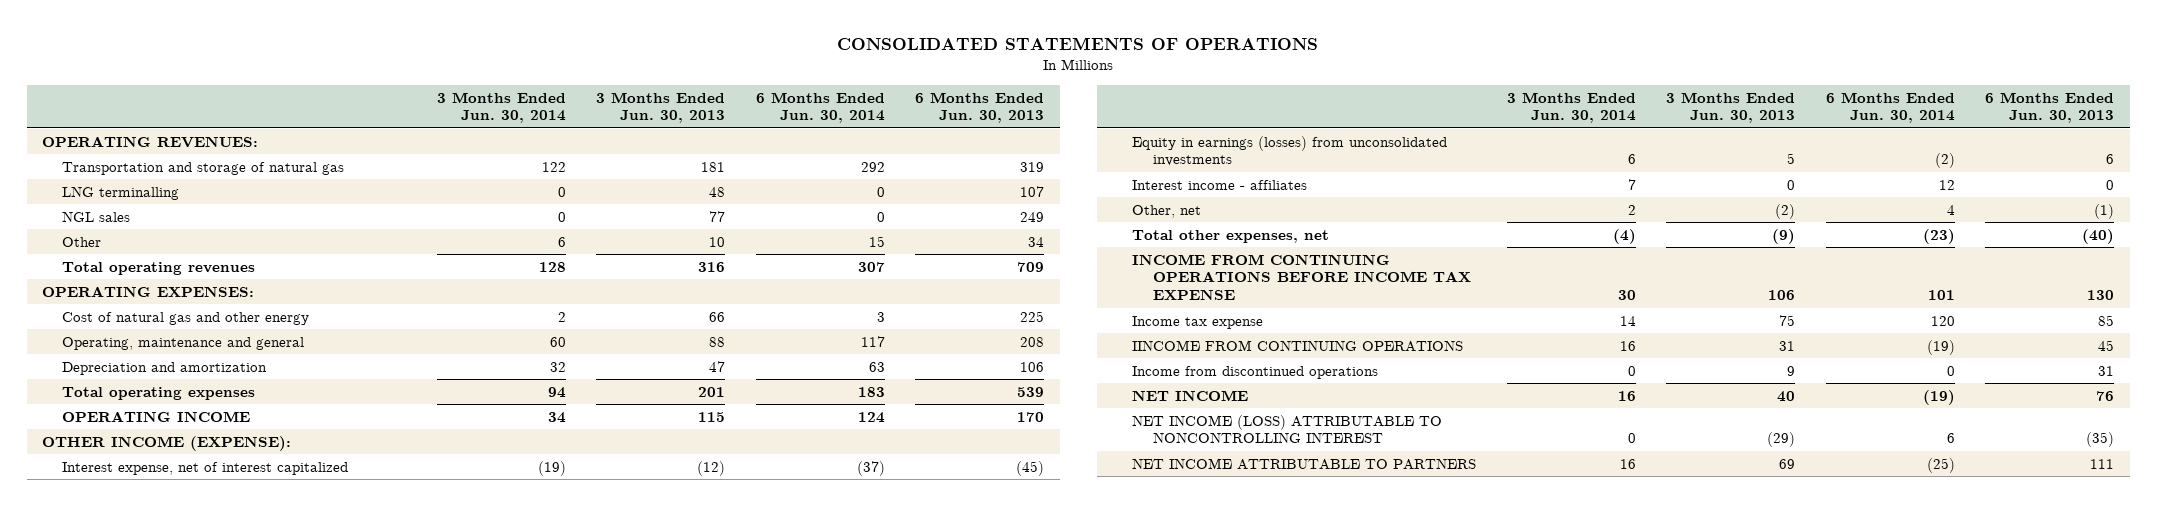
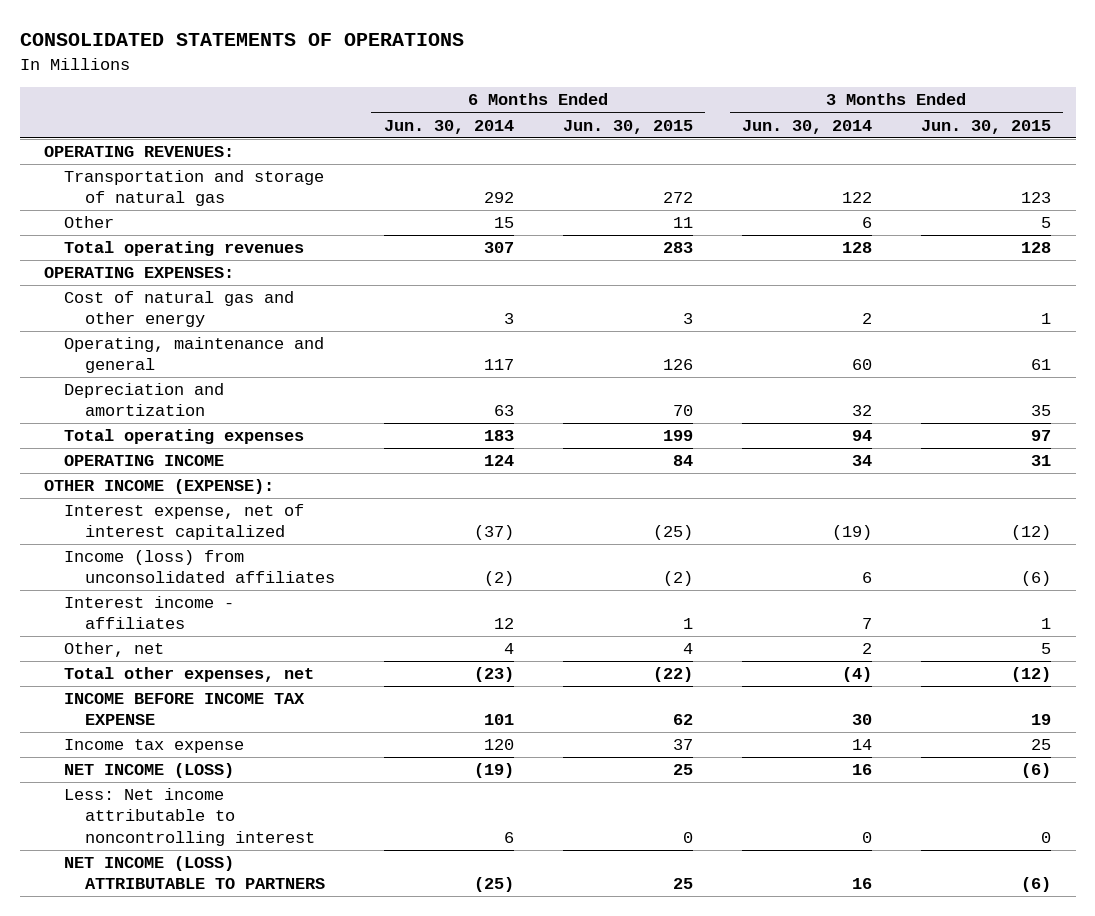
[596,91,726,124] 3 Months Ended Jun. 30, 2013 -> none
[915,91,1045,124] 6 Months Ended Jun. 30, 2013 -> none
none -> [562,119,693,134] Jun. 30, 2015
none -> [920,119,1051,134] Jun. 30, 2015
[62,185,180,200] LNG terminalling -> none
[62,210,131,222] NGL sales -> none
[1132,135,1448,167] Equity in earnings (losses) from unconsolidated investments -> [64,550,335,584] Income (loss) from unconsolidated affiliates
[1132,253,1471,301] INCOME FROM CONTINUING OPERATIONS BEFORE INCOME TAX EXPENSE -> [64,693,306,726] INCOME BEFORE INCOME TAX EXPENSE
[1132,339,1464,352] IINCOME FROM CONTINUING OPERATIONS -> none
[1132,365,1379,379] Income from discontinued operations -> none
[1132,389,1249,401] NET INCOME -> [64,763,235,779] NET INCOME (LOSS)
[1132,414,1443,444] NET INCOME (LOSS) ATTRIBUTABLE TO NONCONTROLLING INTEREST -> [64,788,315,846] Less: Net income attributable to noncontrolling interest
[1132,457,1477,470] NET INCOME ATTRIBUTABLE TO PARTNERS -> [64,856,325,890] NET INCOME (LOSS) ATTRIBUTABLE TO PARTNERS

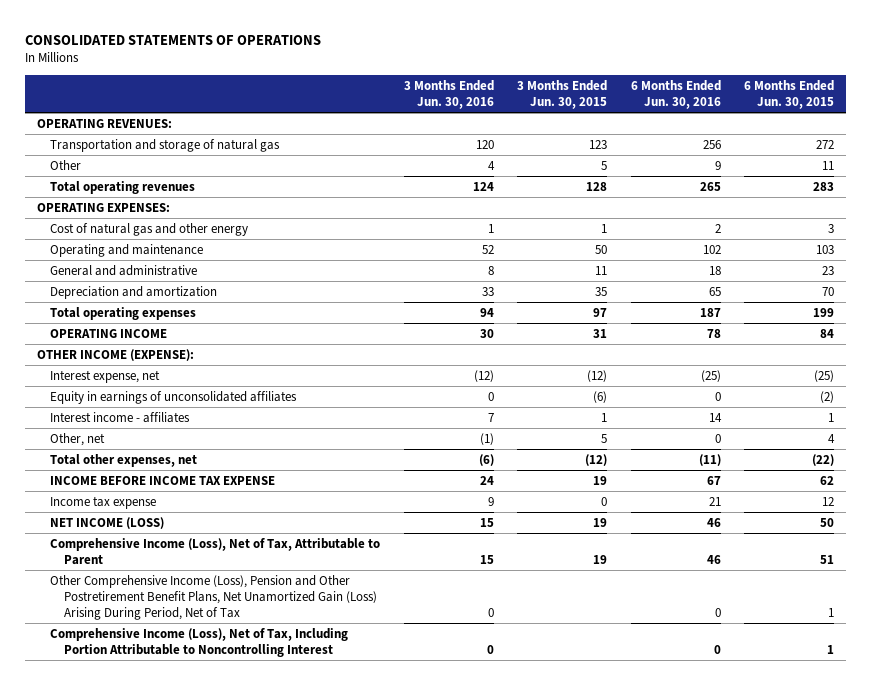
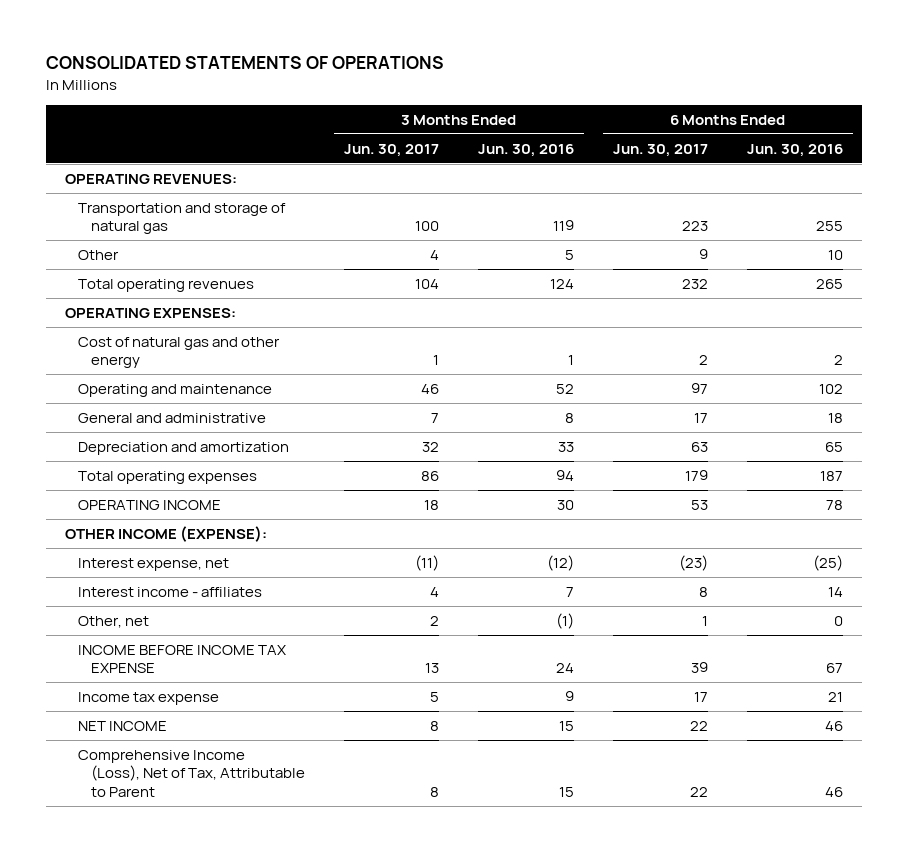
[517,79,608,109] 3 Months Ended Jun. 30, 2015 -> none
[744,79,835,109] 6 Months Ended Jun. 30, 2015 -> none
none -> [343,143,439,157] Jun. 30, 2017
none -> [612,143,708,157] Jun. 30, 2017
[475,139,494,149] 120 -> [552,220,574,232] 119
[702,139,721,149] 256 -> [815,221,843,232] 255
[487,160,495,170] 4 -> [564,249,574,260] 5
[714,160,721,170] 9 -> [827,249,843,260] 10
[50,390,298,404] Equity in earnings of unconsolidated affiliates -> none
[50,453,198,467] Total other expenses, net -> none
[50,516,165,529] NET INCOME (LOSS) -> [77,720,167,731] NET INCOME
[50,574,378,620] Other Comprehensive Income (Loss), Pension and Other Postretirement Benefit Plans, Net Unamortized Gain (Loss) Arising During Period, Net of Tax -> none
[50,627,349,657] Comprehensive Income (Loss), Net of Tax, Including Portion Attributable to Noncontrolling Interest -> none

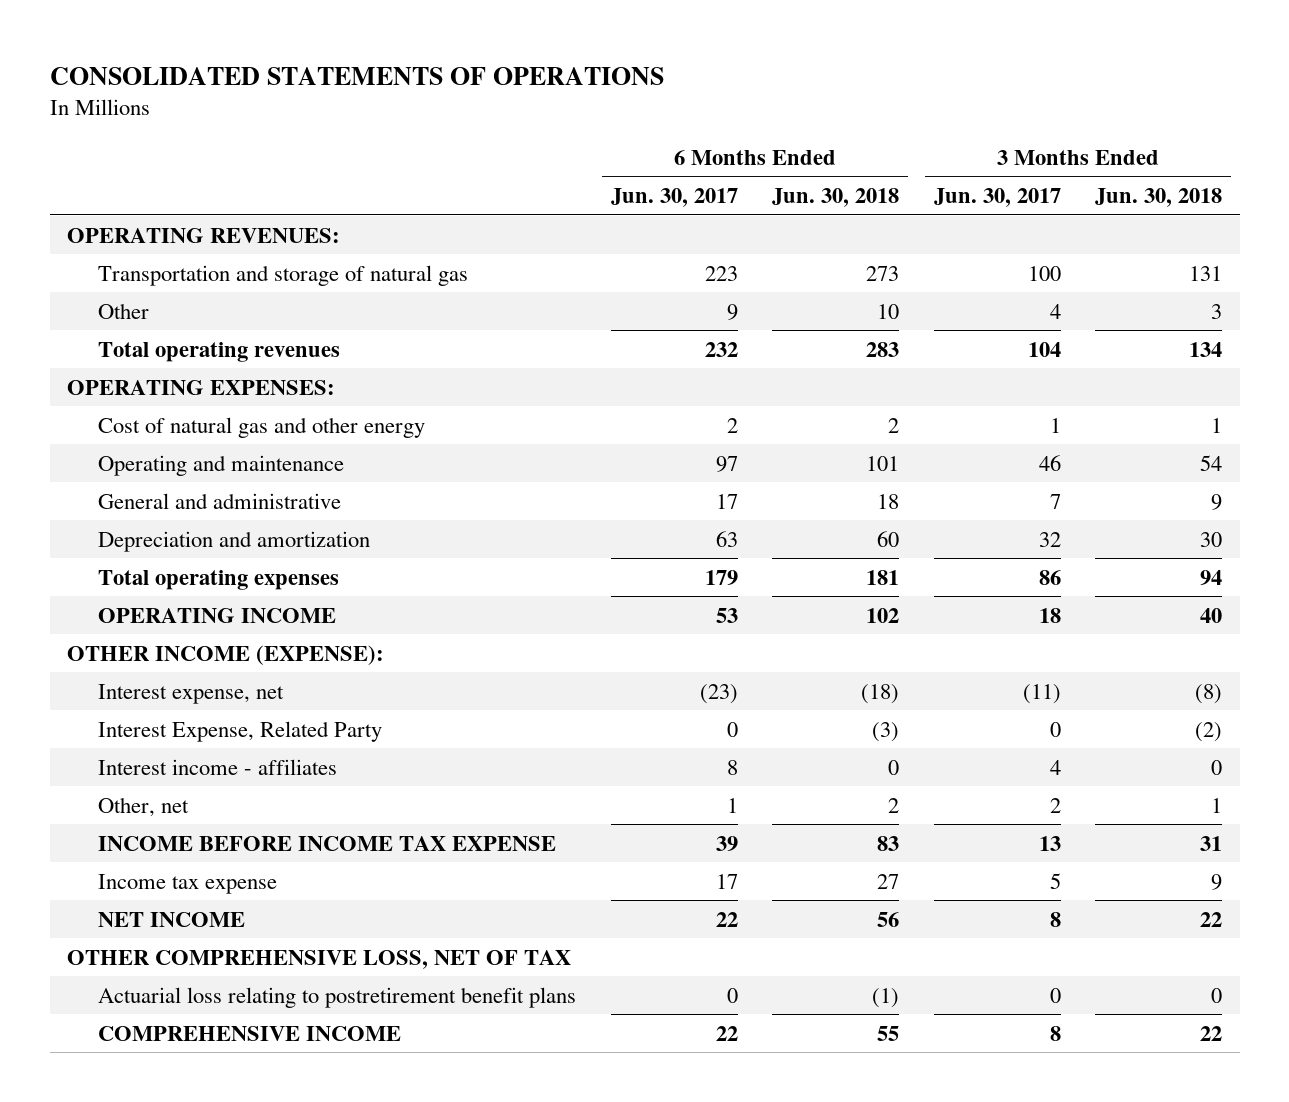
[477,143,574,157] Jun. 30, 2016 -> none
[746,143,843,157] Jun. 30, 2016 -> none
none -> [772,187,900,207] Jun. 30, 2018
none -> [1095,187,1223,207] Jun. 30, 2018
none -> [97,720,382,742] Interest Expense, Related Party
none -> [66,949,571,969] OTHER COMPREHENSIVE LOSS, NET OF TAX
none -> [97,986,576,1008] Actuarial loss relating to postretirement benefit plans
[77,749,305,797] Comprehensive Income (Loss), Net of Tax, Attributable to Parent -> [97,1025,401,1041] COMPREHENSIVE INCOME

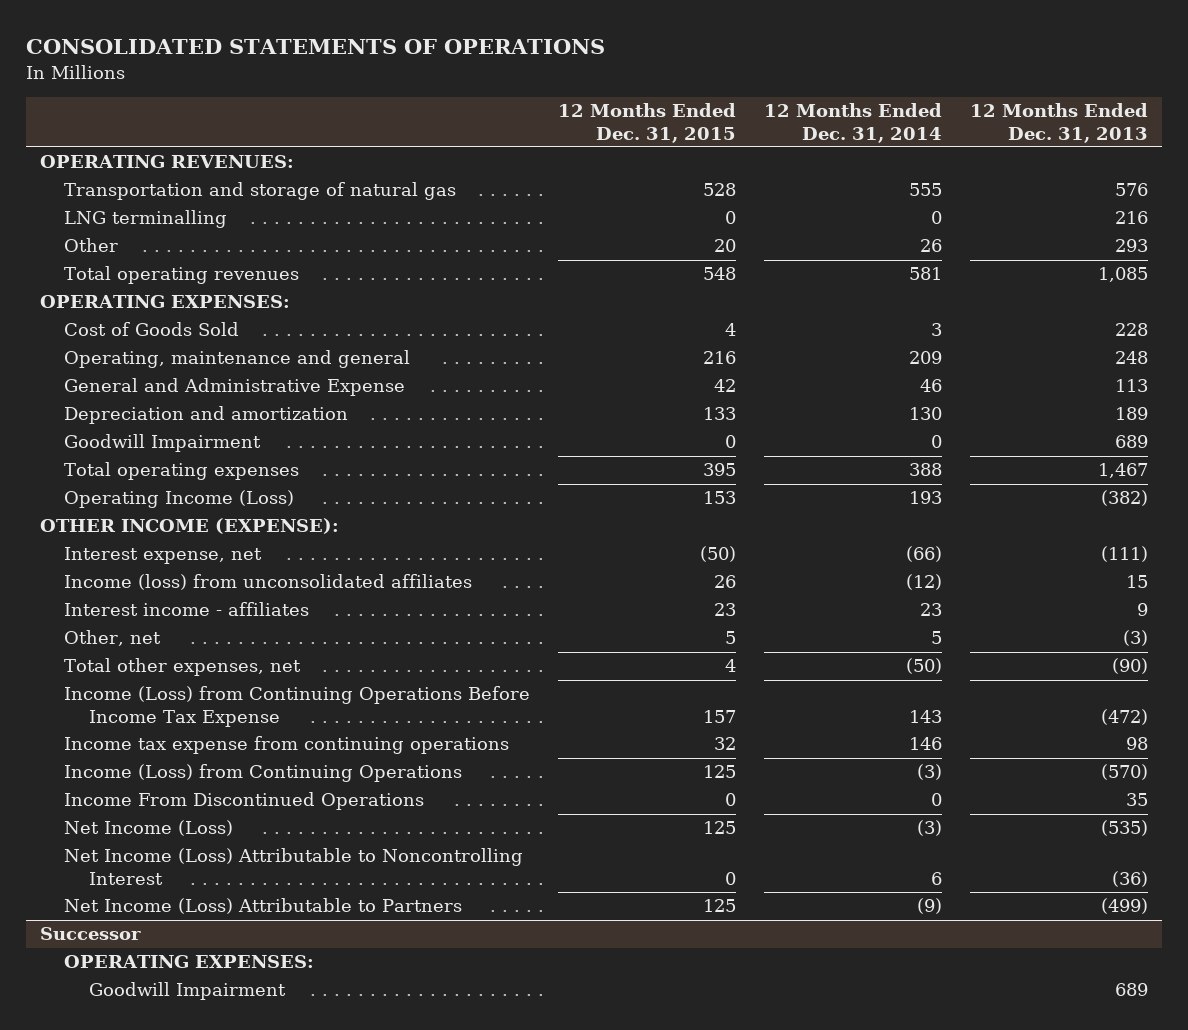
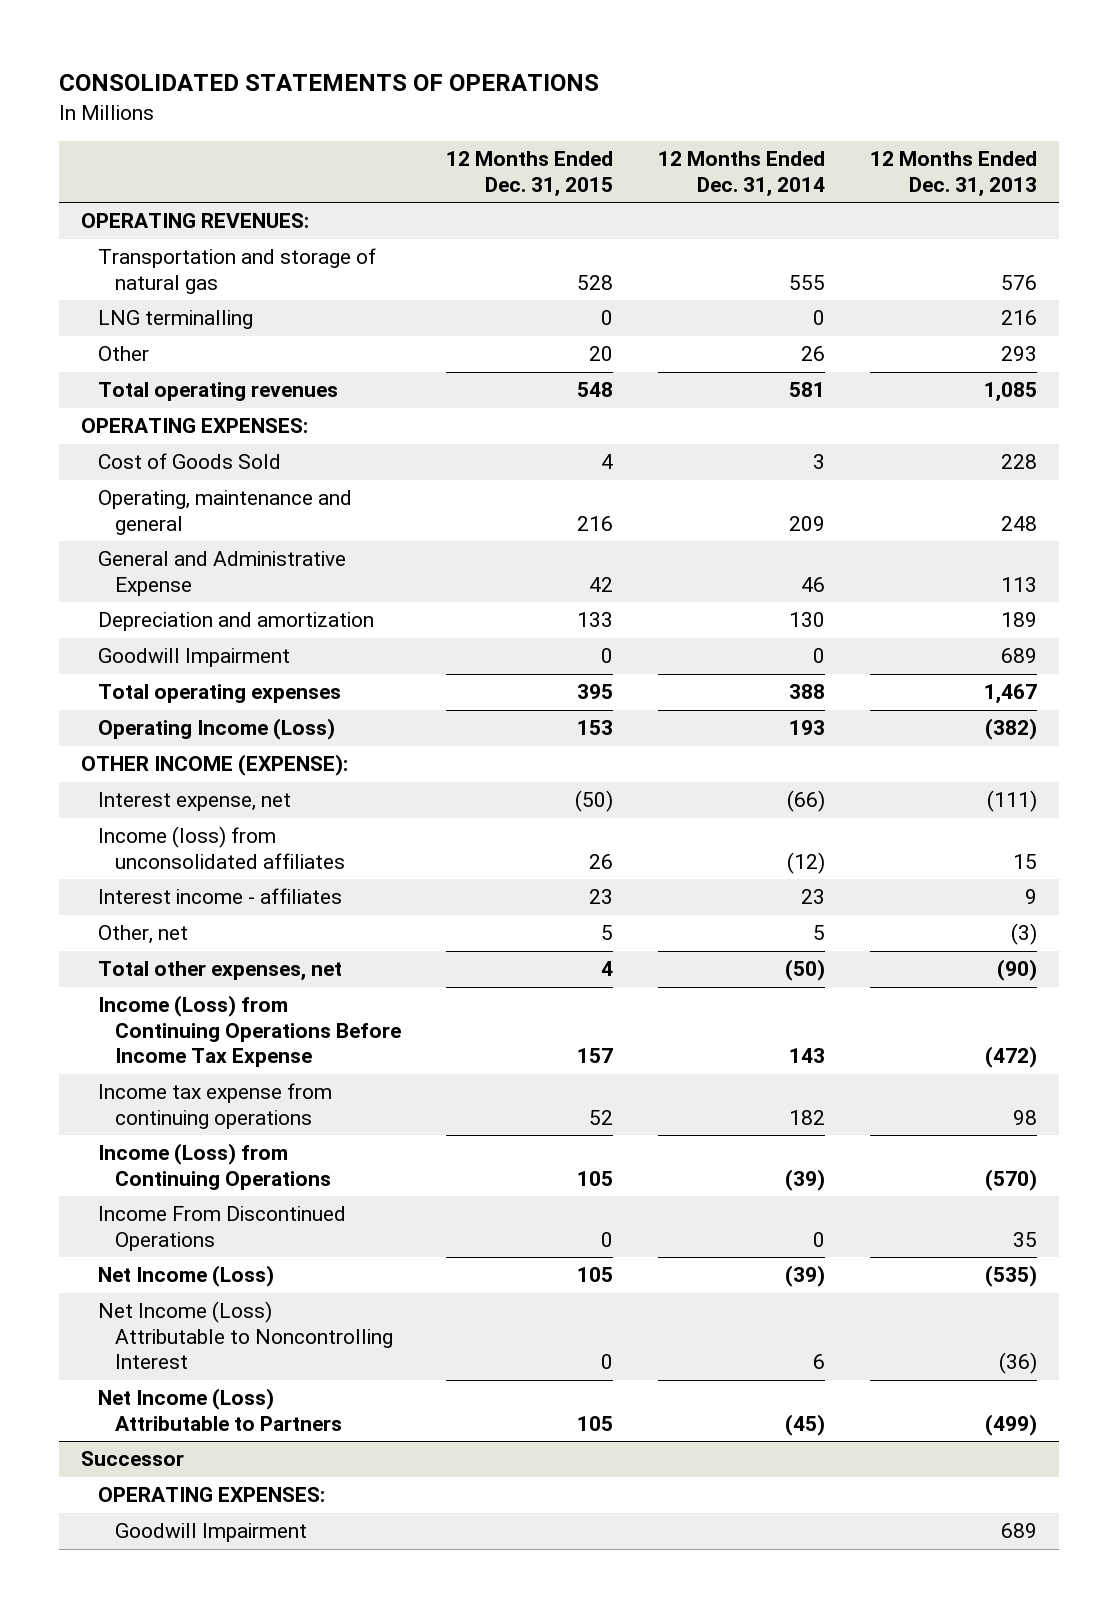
[714,737,737,751] 32 -> [588,1109,613,1125] 52
[909,737,943,751] 146 -> [788,1109,825,1125] 182
[703,765,737,779] 125 -> [576,1170,613,1186] 105
[917,764,943,781] (3) -> [784,1168,825,1191] (39)
[703,821,737,835] 125 -> [576,1267,613,1283] 105
[917,820,943,837] (3) -> [784,1265,825,1288] (39)
[703,899,737,913] 125 -> [576,1415,613,1431] 105
[917,898,943,915] (9) -> [784,1413,825,1436] (45)

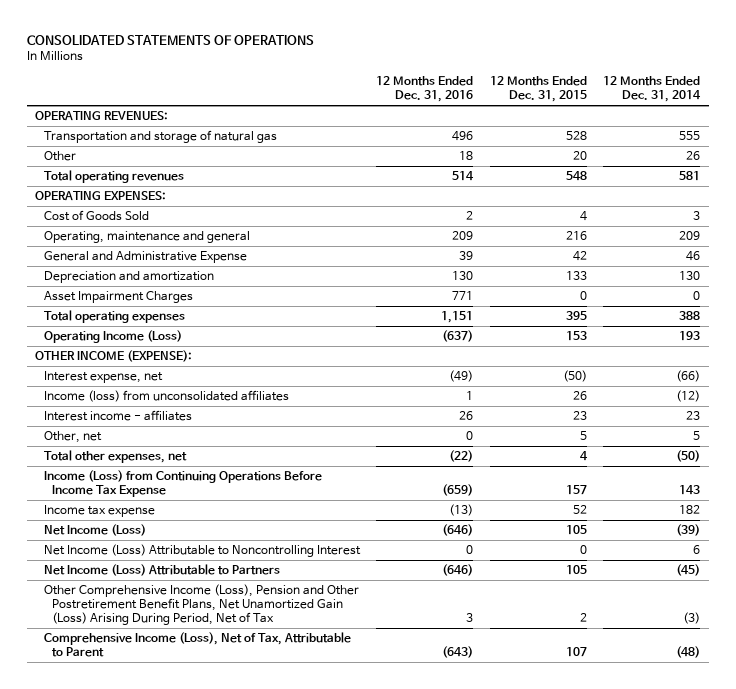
[869,151,1037,197] 12 Months Ended Dec. 31, 2013 -> none
none -> [376,76,474,103] 12 Months Ended Dec. 31, 2016
[97,310,253,330] LNG terminalling -> none
[97,648,290,668] Goodwill Impairment -> none
none -> [43,290,193,303] Asset Impairment Charges
[97,1143,331,1190] Income (Loss) from Continuing Operations -> none
[97,1206,346,1251] Income From Discontinued Operations -> none
[97,1083,332,1129] Income tax expense from continuing operations -> [43,504,155,517] Income tax expense
[81,1451,185,1467] Successor -> none
[97,1487,325,1503] OPERATING EXPENSES: -> none
[114,1523,307,1543] Goodwill Impairment -> none
none -> [43,583,359,626] Other Comprehensive Income (Loss), Pension and Other Postretirement Benefit Plans, Net Unamortized Gain (Loss) Arising During Period, Net of Tax
none -> [43,631,351,658] Comprehensive Income (Loss), Net of Tax, Attributable to Parent

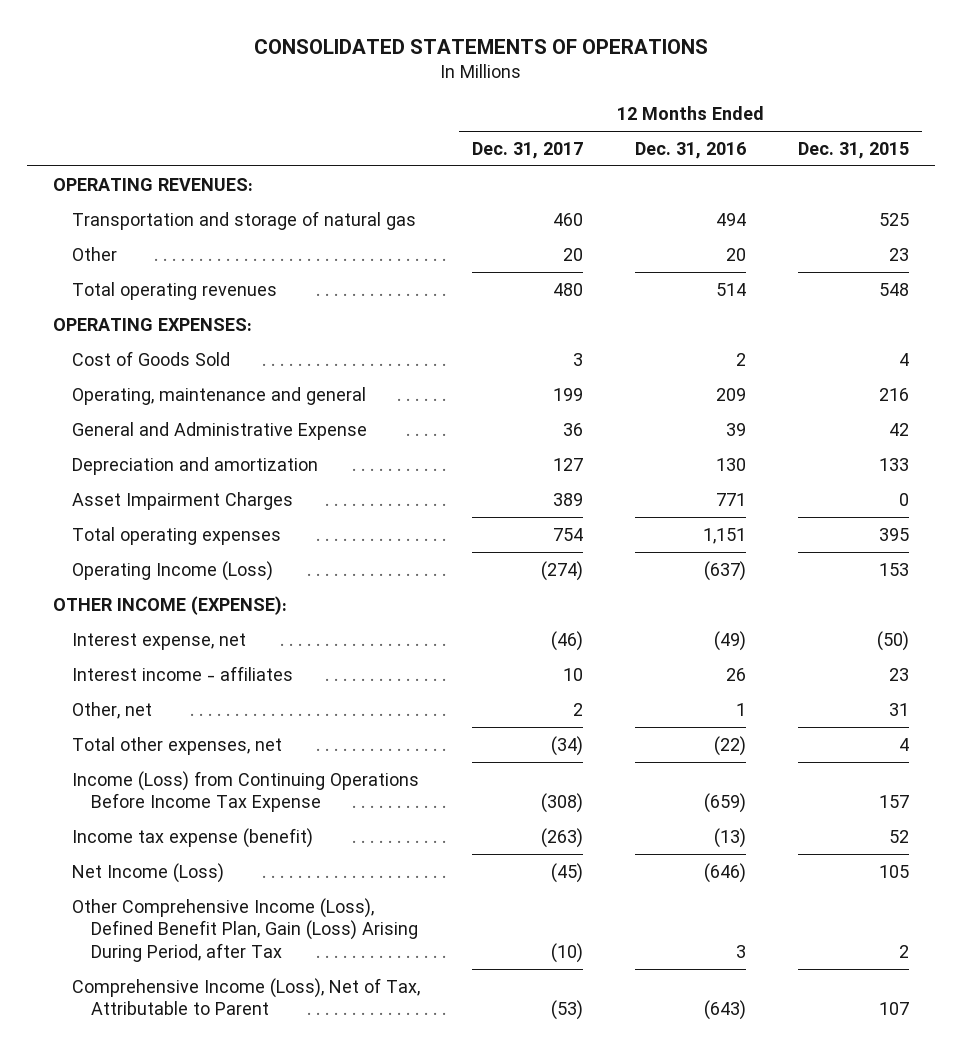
[603,76,702,103] 12 Months Ended Dec. 31, 2014 -> none
none -> [471,141,583,159] Dec. 31, 2017
[452,130,474,141] 496 -> [716,212,747,226] 494
[565,130,587,140] 528 -> [879,212,910,226] 525
[459,150,474,160] 18 -> [726,247,747,261] 20
[572,150,587,160] 20 -> [889,247,910,261] 23
[43,389,289,402] Income (loss) from unconsolidated affiliates -> none
[466,430,474,440] 0 -> [736,702,747,716] 1
[579,430,587,440] 5 -> [889,702,910,716] 31
[43,504,155,517] Income tax expense -> [71,827,313,848] Income tax expense (benefit)
[43,543,361,557] Net Income (Loss) Attributable to Noncontrolling Interest -> none
[43,563,280,576] Net Income (Loss) Attributable to Partners -> none
[43,583,359,626] Other Comprehensive Income (Loss), Pension and Other Postretirement Benefit Plans, Net Unamortized Gain (Loss) Arising During Period, Net of Tax -> [71,897,418,962] Other Comprehensive Income (Loss), Defined Benefit Plan, Gain (Loss) Arising During Period, after Tax

